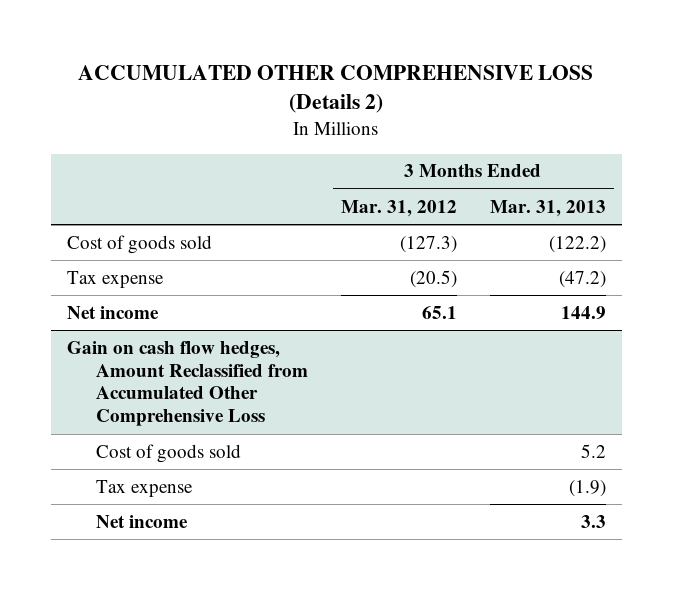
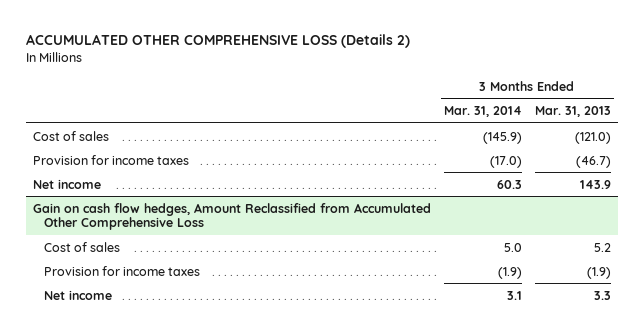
[340,199,457,217] Mar. 31, 2012 -> none
none -> [443,106,522,118] Mar. 31, 2014
[67,234,213,254] Cost of goods sold -> [32,130,109,141] Cost of sales
[548,235,606,253] (122.2) -> [574,131,611,144] (121.0)
[67,270,165,288] Tax expense -> [32,154,189,165] Provision for income taxes
[558,270,606,288] (47.2) -> [575,155,611,168] (46.7)
[560,305,606,319] 144.9 -> [579,179,611,189] 143.9
[96,443,242,463] Cost of goods sold -> [44,241,121,252] Cost of sales
[96,479,194,497] Tax expense -> [44,265,201,276] Provision for income taxes

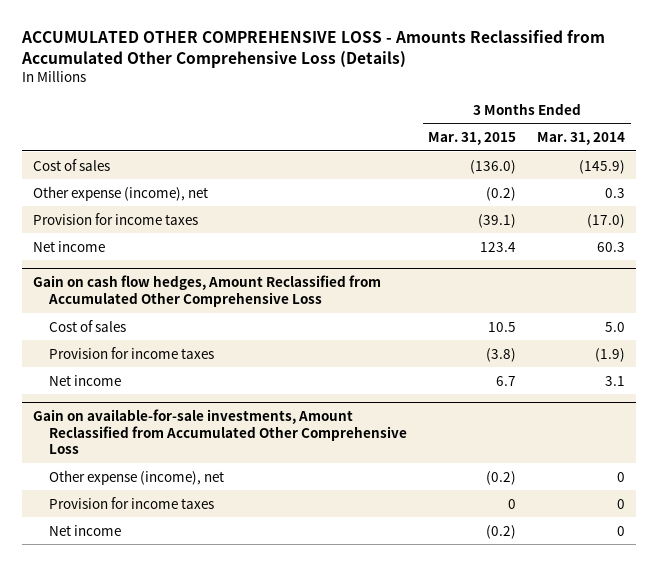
[26,34,411,49] ACCUMULATED OTHER COMPREHENSIVE LOSS (Details 2) -> [21,30,606,69] ACCUMULATED OTHER COMPREHENSIVE LOSS - Amounts Reclassified from Accumulated Other Comprehensive Loss (Details)
[534,106,611,118] Mar. 31, 2013 -> none
none -> [427,132,516,146] Mar. 31, 2015
none -> [32,185,208,201] Other expense (income), net
none -> [32,409,407,455] Gain on available-for-sale investments, Amount Reclassified from Accumulated Other Comprehensive Loss
none -> [48,469,224,485] Other expense (income), net
none -> [48,496,214,509] Provision for income taxes
none -> [48,524,121,536] Net income

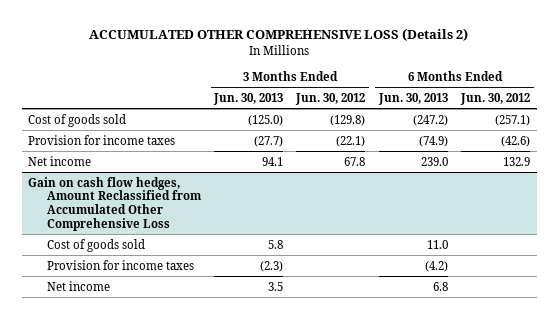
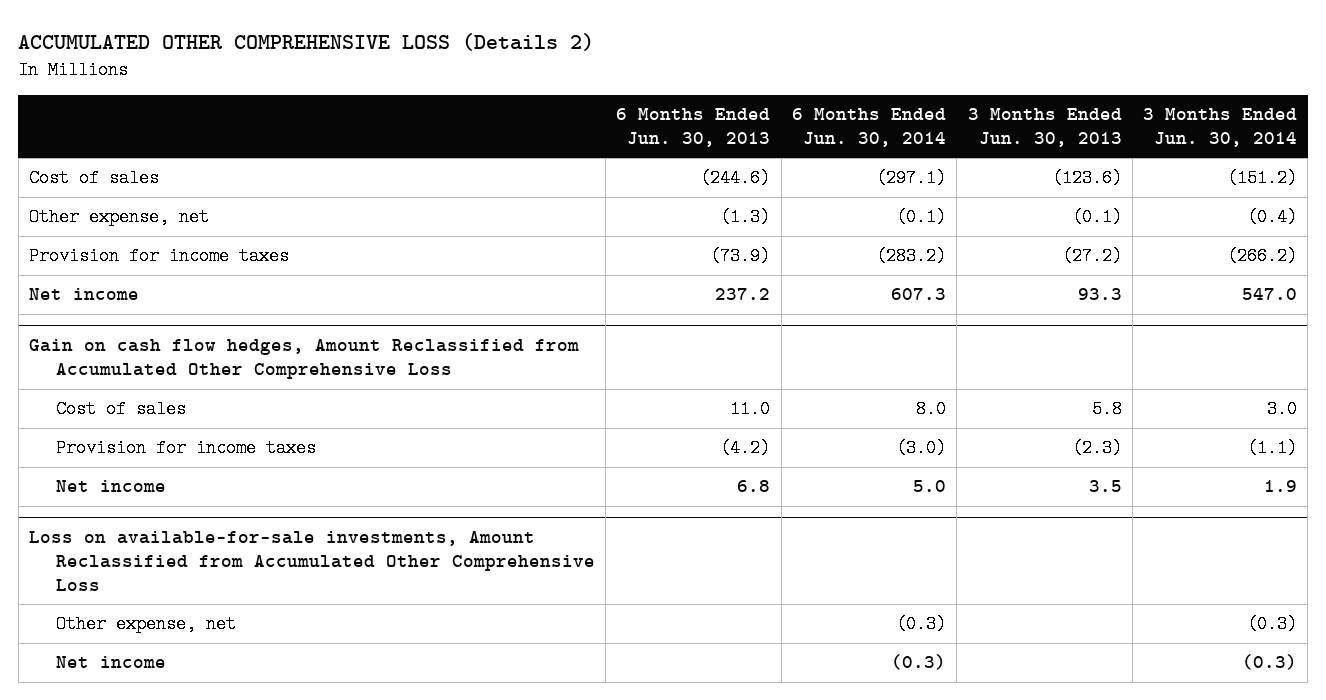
[295,92,366,105] Jun. 30, 2012 -> none
[460,92,531,105] Jun. 30, 2012 -> none
none -> [792,107,947,147] 6 Months Ended Jun. 30, 2014
none -> [1143,107,1298,147] 3 Months Ended Jun. 30, 2014
[28,113,127,127] Cost of goods sold -> [28,169,159,188] Cost of sales
[248,114,284,126] (125.0) -> [1051,169,1122,188] (123.6)
[412,114,448,126] (247.2) -> [700,169,771,188] (244.6)
none -> [28,208,209,227] Other expense, net
[254,135,284,147] (27.7) -> [1061,247,1122,266] (27.2)
[418,135,448,147] (74.9) -> [710,247,771,266] (73.9)
[262,156,284,166] 94.1 -> [1077,288,1122,301] 93.3
[420,156,448,166] 239.0 -> [715,288,771,301] 237.2
[46,238,145,252] Cost of goods sold -> [55,400,186,419] Cost of sales
none -> [28,531,595,591] Loss on available-for-sale investments, Amount Reclassified from Accumulated Other Comprehensive Loss
none -> [55,615,236,634] Other expense, net
none -> [55,656,166,669] Net income

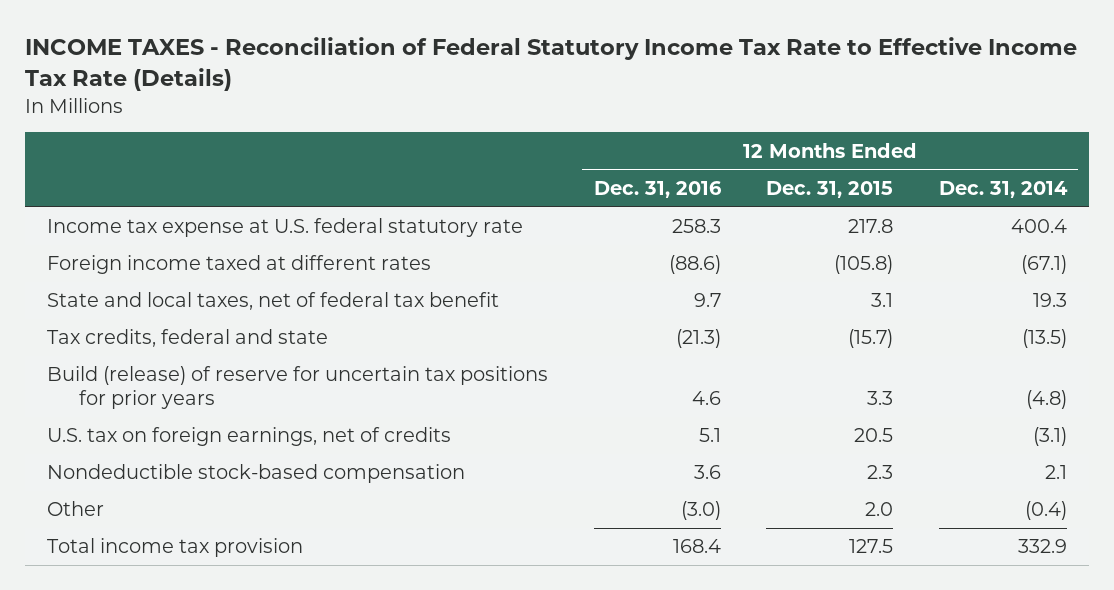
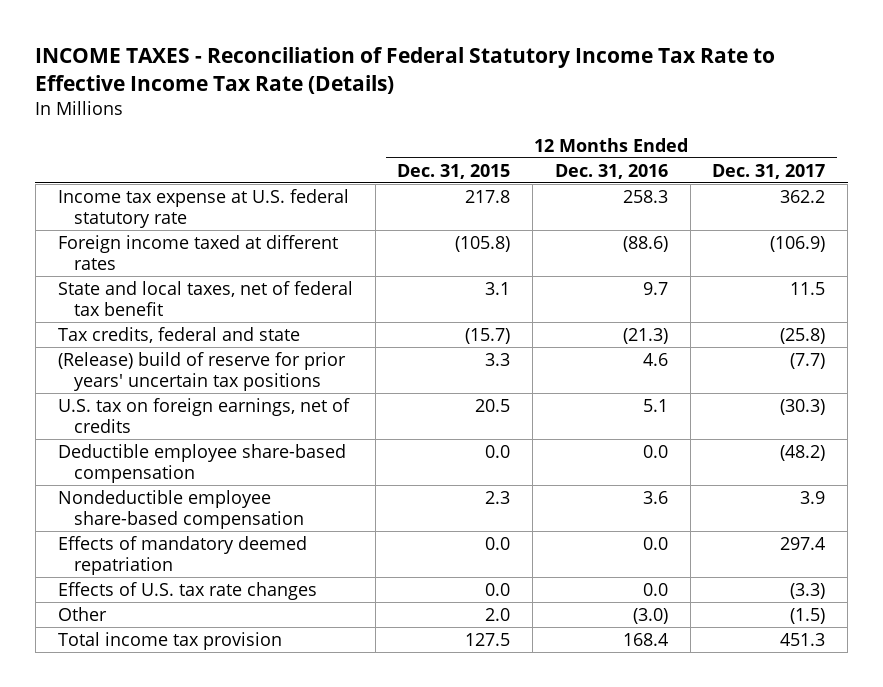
[938,180,1068,198] Dec. 31, 2014 -> none
none -> [712,163,826,179] Dec. 31, 2017
[47,366,549,410] Build (release) of reserve for uncertain tax positions for prior years -> [57,351,346,391] (Release) build of reserve for prior years' uncertain tax positions
none -> [57,443,346,483] Deductible employee share-based compensation
[47,464,466,484] Nondeductible stock-based compensation -> [57,489,305,529] Nondeductible employee share-based compensation
none -> [57,535,307,575] Effects of mandatory deemed repatriation
none -> [57,581,317,600] Effects of U.S. tax rate changes

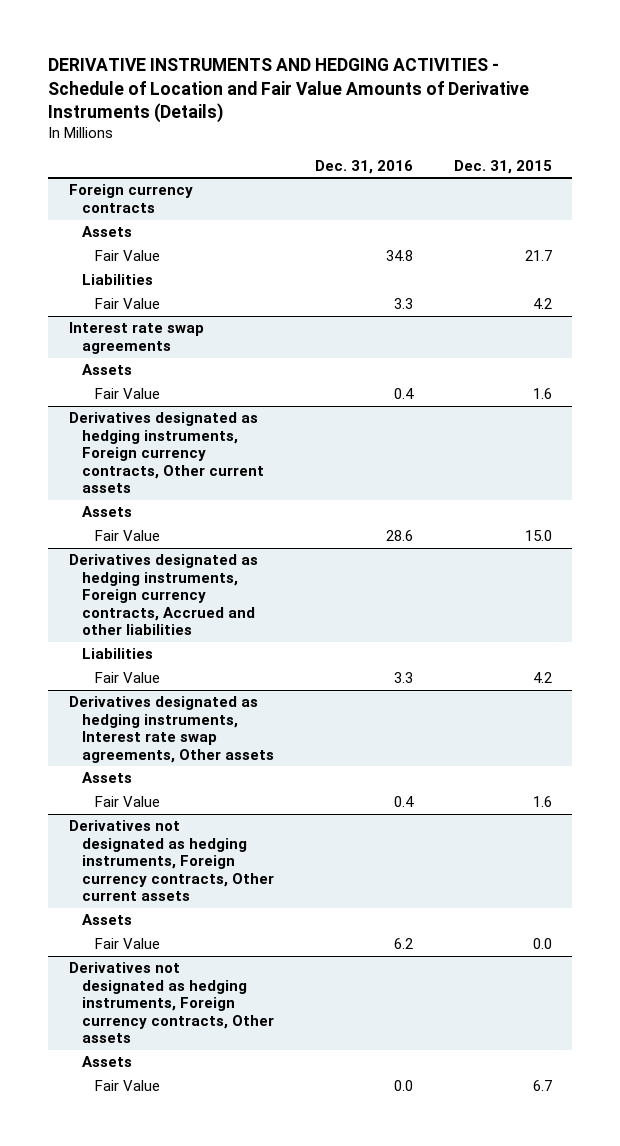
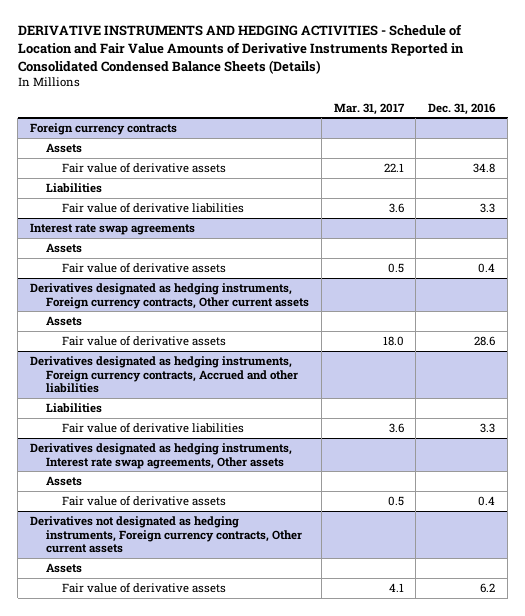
[48,58,530,124] DERIVATIVE INSTRUMENTS AND HEDGING ACTIVITIES - Schedule of Location and Fair Value Amounts of Derivative Instruments (Details) -> [17,24,464,74] DERIVATIVE INSTRUMENTS AND HEDGING ACTIVITIES - Schedule of Location and Fair Value Amounts of Derivative Instruments Reported in Consolidated Condensed Balance Sheets (Details)
[453,159,552,174] Dec. 31, 2015 -> none
none -> [333,102,405,115] Mar. 31, 2017
[94,250,160,262] Fair Value -> [61,163,226,174] Fair value of derivative assets
[94,298,160,310] Fair Value -> [61,203,244,214] Fair value of derivative liabilities
[94,388,160,400] Fair Value -> [61,263,226,274] Fair value of derivative assets
[94,530,160,542] Fair Value -> [61,336,226,347] Fair value of derivative assets
[94,672,160,684] Fair Value -> [61,423,244,434] Fair value of derivative liabilities
[94,796,160,808] Fair Value -> [61,496,226,507] Fair value of derivative assets
[68,962,274,1044] Derivatives not designated as hedging instruments, Foreign currency contracts, Other assets -> none
[81,1056,132,1068] Assets -> none
[94,1080,160,1092] Fair Value -> none
[94,938,160,950] Fair Value -> [61,583,226,594] Fair value of derivative assets

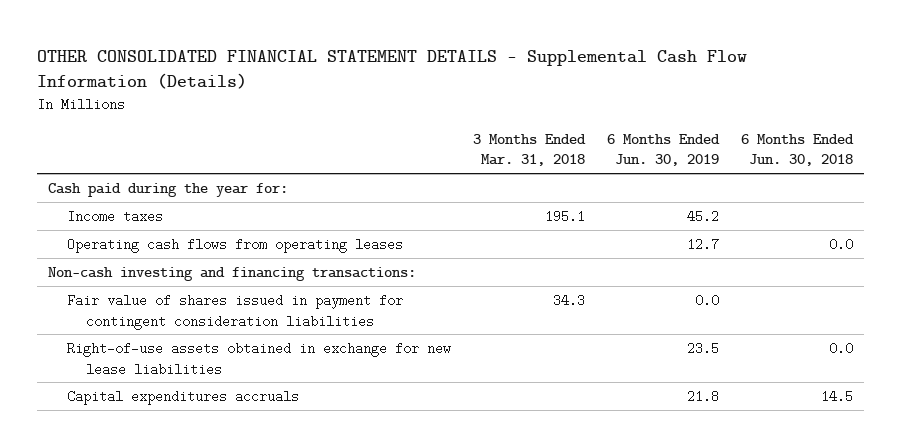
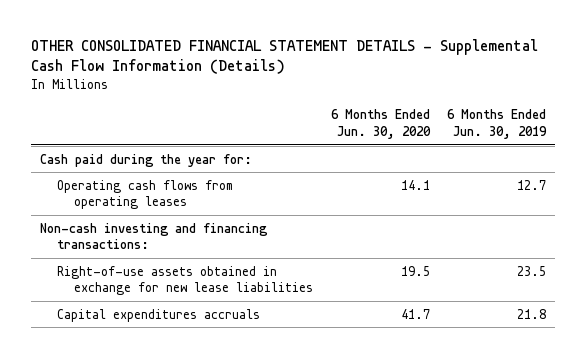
[472,133,586,167] 3 Months Ended Mar. 31, 2018 -> none
[741,133,855,167] 6 Months Ended Jun. 30, 2018 -> none
none -> [330,109,431,140] 6 Months Ended Jun. 30, 2020
[66,209,163,223] Income taxes -> none
[66,293,403,330] Fair value of shares issued in payment for contingent consideration liabilities -> none

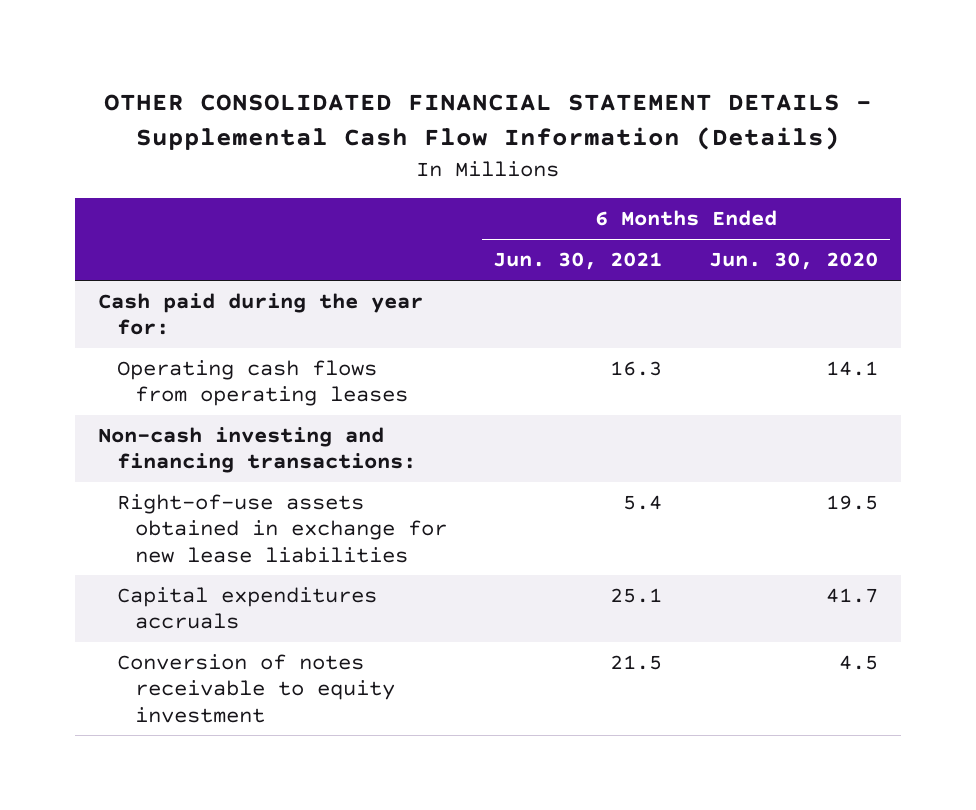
[446,109,547,140] 6 Months Ended Jun. 30, 2019 -> none
none -> [493,252,663,271] Jun. 30, 2021
none -> [116,654,395,723] Conversion of notes receivable to equity investment

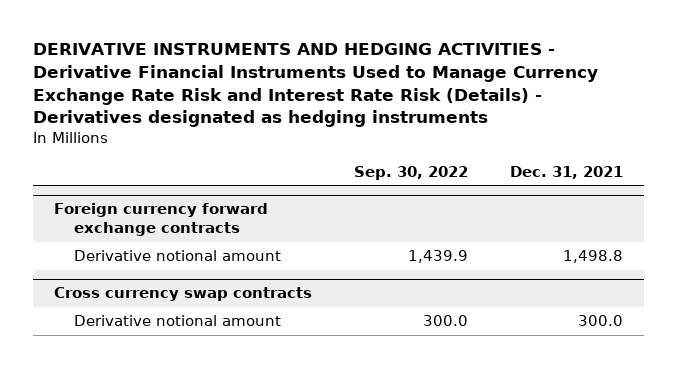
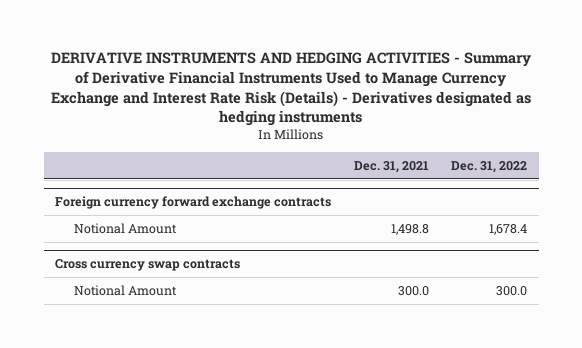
[32,43,598,128] DERIVATIVE INSTRUMENTS AND HEDGING ACTIVITIES - Derivative Financial Instruments Used to Manage Currency Exchange Rate Risk and Interest Rate Risk (Details) - Derivatives designated as hedging instruments -> [51,52,532,127] DERIVATIVE INSTRUMENTS AND HEDGING ACTIVITIES - Summary of Derivative Financial Instruments Used to Manage Currency Exchange and Interest Rate Risk (Details) - Derivatives designated as hedging instruments
[353,165,468,180] Sep. 30, 2022 -> none
none -> [451,160,528,173] Dec. 31, 2022
[74,250,282,262] Derivative notional amount -> [73,222,177,234] Notional Amount
[74,315,282,327] Derivative notional amount -> [73,284,177,296] Notional Amount

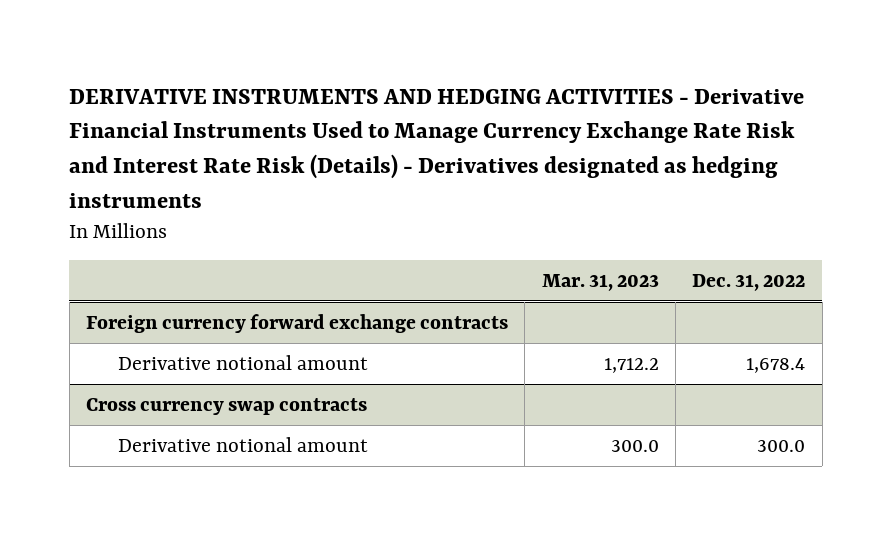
[51,52,532,127] DERIVATIVE INSTRUMENTS AND HEDGING ACTIVITIES - Summary of Derivative Financial Instruments Used to Manage Currency Exchange and Interest Rate Risk (Details) - Derivatives designated as hedging instruments -> [69,88,805,208] DERIVATIVE INSTRUMENTS AND HEDGING ACTIVITIES - Derivative Financial Instruments Used to Manage Currency Exchange Rate Risk and Interest Rate Risk (Details) - Derivatives designated as hedging instruments
[353,160,429,173] Dec. 31, 2021 -> none
none -> [541,273,659,291] Mar. 31, 2023
[73,222,177,234] Notional Amount -> [118,354,369,370] Derivative notional amount
[73,284,177,296] Notional Amount -> [118,436,369,452] Derivative notional amount

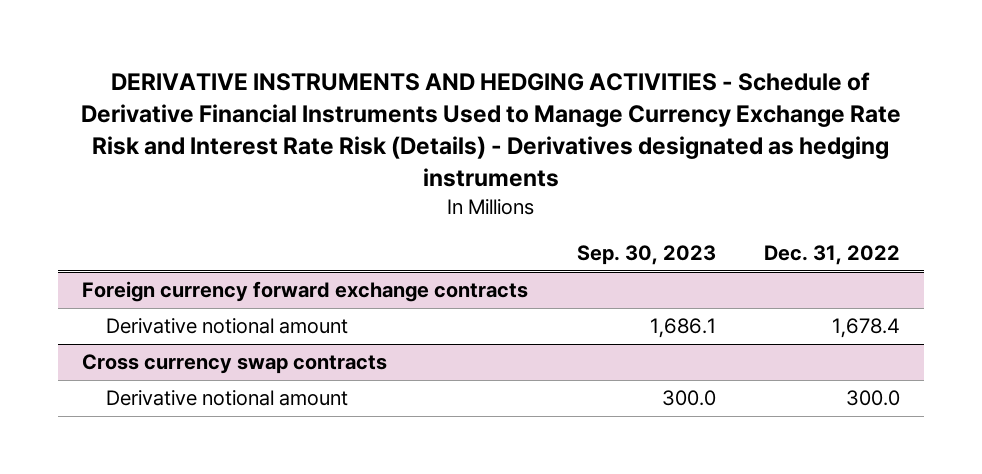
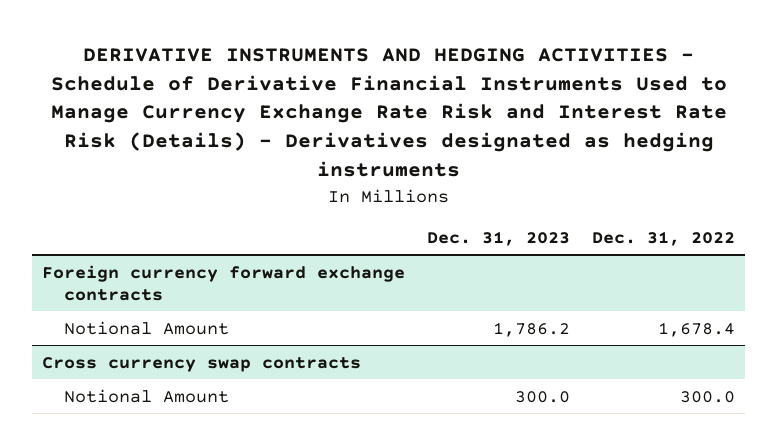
[576,244,716,265] Sep. 30, 2023 -> none
none -> [427,230,571,246] Dec. 31, 2023
[106,318,349,335] Derivative notional amount -> [63,320,229,335] Notional Amount
[106,390,349,407] Derivative notional amount -> [63,388,229,403] Notional Amount

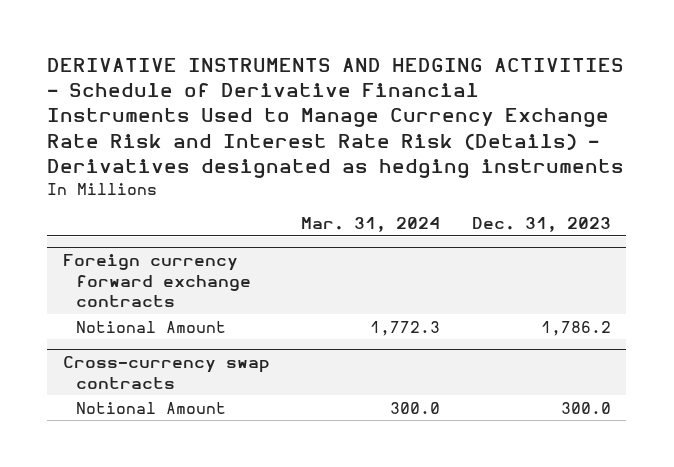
[591,230,735,246] Dec. 31, 2022 -> none
none -> [301,217,441,233] Mar. 31, 2024
[42,356,362,372] Cross currency swap contracts -> [62,355,270,389] Cross-currency swap contracts

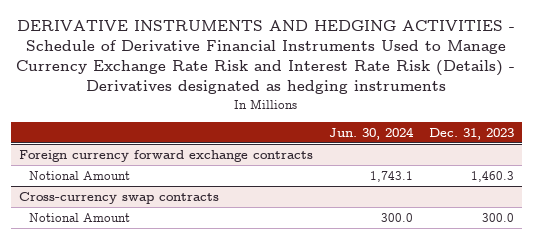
[301,217,441,233] Mar. 31, 2024 -> none
none -> [328,126,414,140] Jun. 30, 2024
[540,320,611,336] 1,786.2 -> [470,171,514,183] 1,460.3

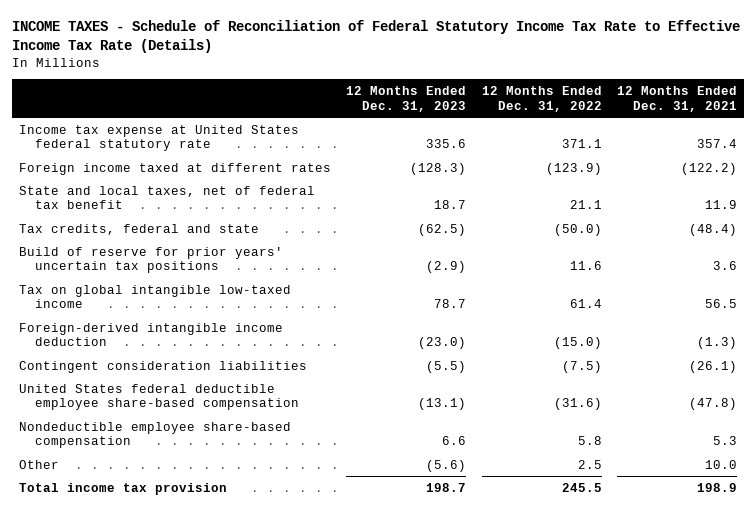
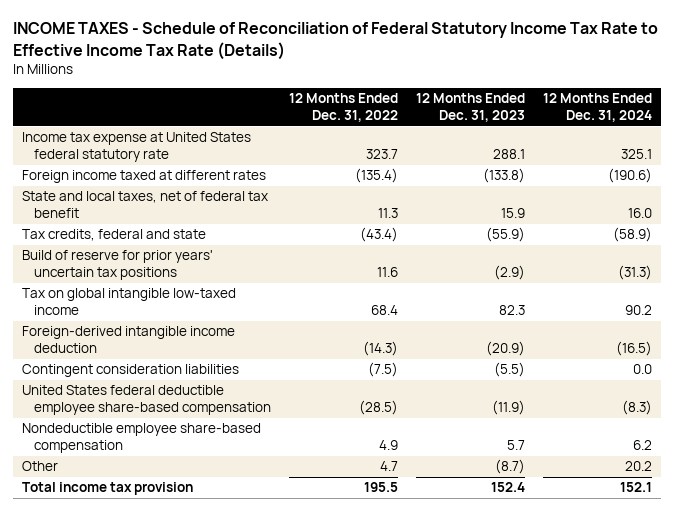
[616,85,737,112] 12 Months Ended Dec. 31, 2021 -> none
none -> [542,93,652,123] 12 Months Ended Dec. 31, 2024
[426,139,467,149] 335.6 -> [492,149,525,160] 288.1
[561,139,602,149] 371.1 -> [365,149,398,160] 323.7
[410,162,467,175] (128.3) -> [482,168,525,184] (133.8)
[545,162,602,175] (123.9) -> [354,168,398,184] (135.4)
[434,200,467,210] 18.7 -> [500,208,525,219] 15.9
[569,200,602,210] 21.1 -> [377,208,398,219] 11.3
[418,223,467,236] (62.5) -> [485,227,525,243] (55.9)
[553,223,602,236] (50.0) -> [359,227,398,243] (43.4)
[434,299,467,309] 78.7 -> [498,305,525,316] 82.3
[569,299,602,309] 61.4 -> [370,305,398,316] 68.4
[418,337,467,350] (23.0) -> [485,341,525,357] (20.9)
[553,337,602,350] (15.0) -> [362,341,398,357] (14.3)
[418,398,467,411] (13.1) -> [491,400,525,416] (11.9)
[553,398,602,411] (31.6) -> [358,400,398,416] (28.5)
[442,436,467,446] 6.6 -> [506,440,525,451] 5.7
[577,436,602,446] 5.8 -> [378,440,398,451] 4.9
[426,459,467,472] (5.6) -> [494,459,525,475] (8.7)
[577,459,602,469] 2.5 -> [379,461,398,472] 4.7
[426,482,467,492] 198.7 -> [490,482,525,493] 152.4
[561,482,602,492] 245.5 -> [363,482,398,493] 195.5

